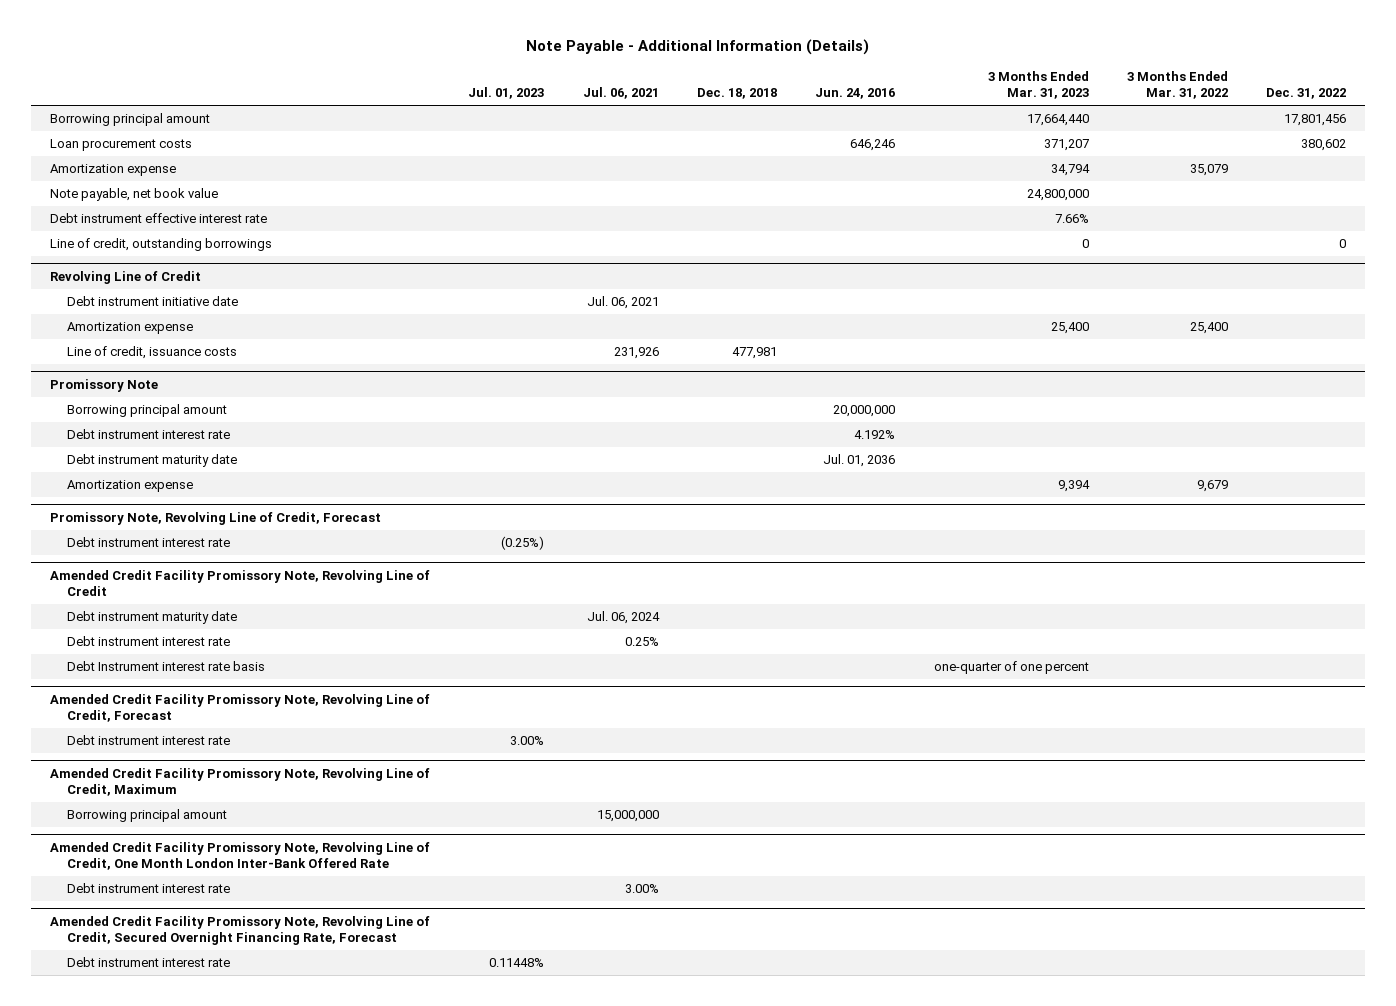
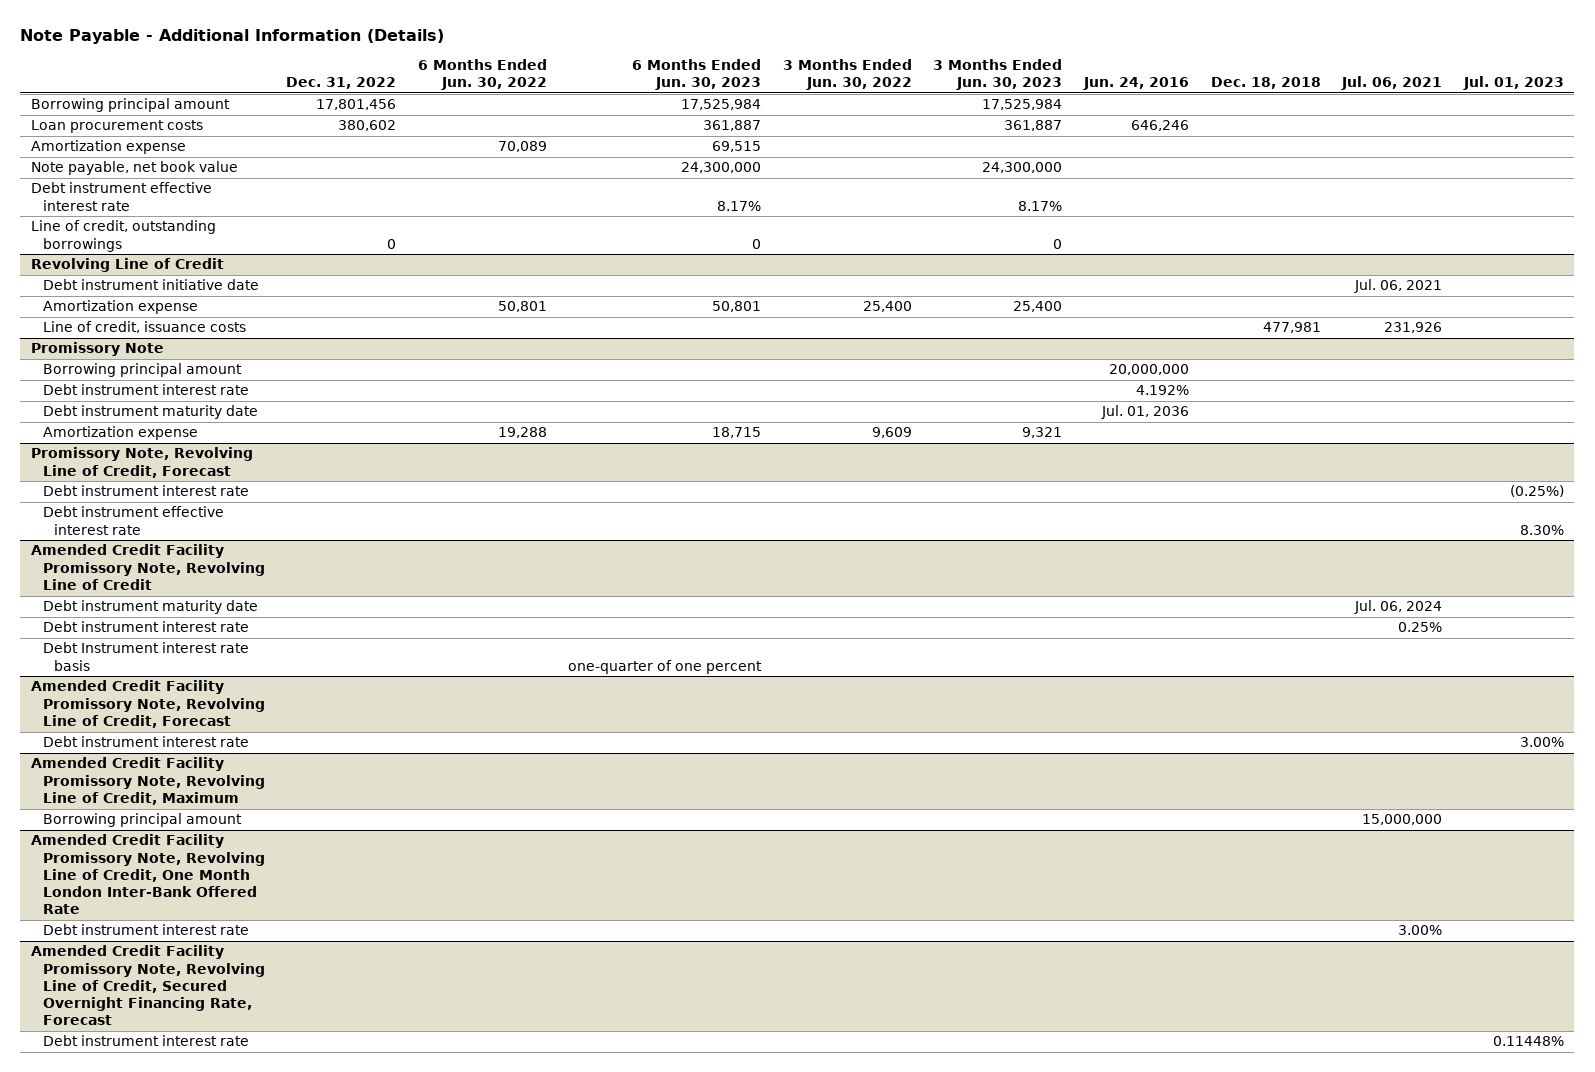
[987,70,1089,99] 3 Months Ended Mar. 31, 2023 -> none
[1126,70,1228,99] 3 Months Ended Mar. 31, 2022 -> none
none -> [417,59,547,91] 6 Months Ended Jun. 30, 2022
none -> [632,59,762,91] 6 Months Ended Jun. 30, 2023
none -> [782,59,912,91] 3 Months Ended Jun. 30, 2022
none -> [933,59,1063,91] 3 Months Ended Jun. 30, 2023
none -> [42,506,224,535] Debt instrument effective interest rate

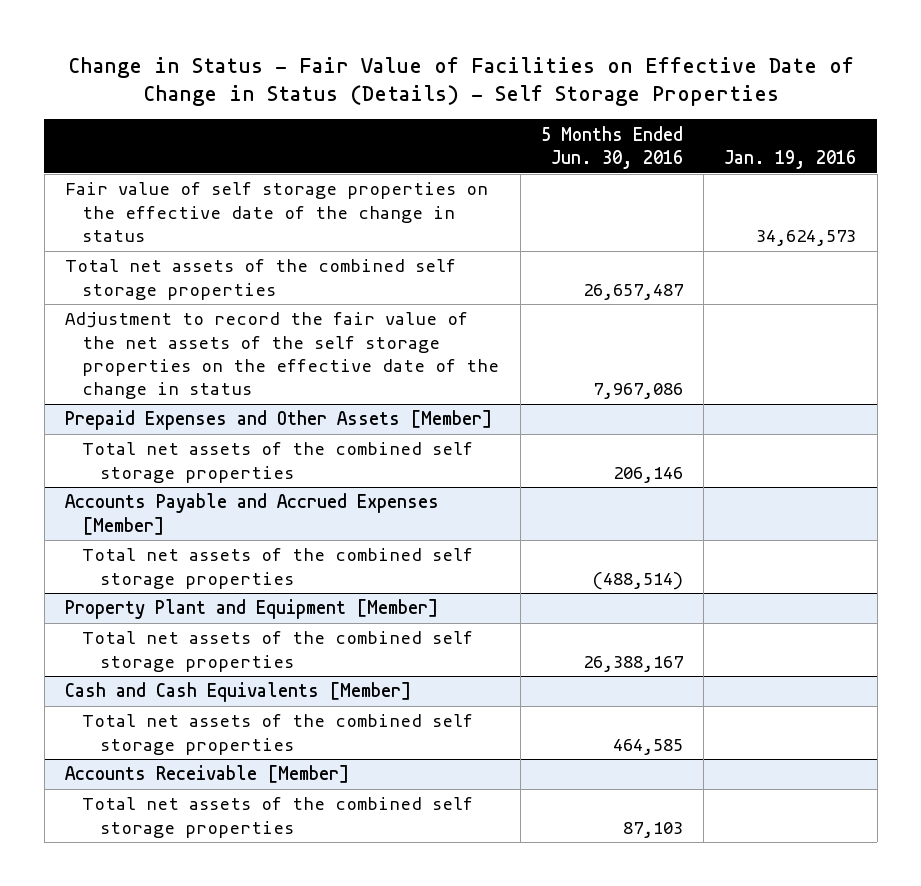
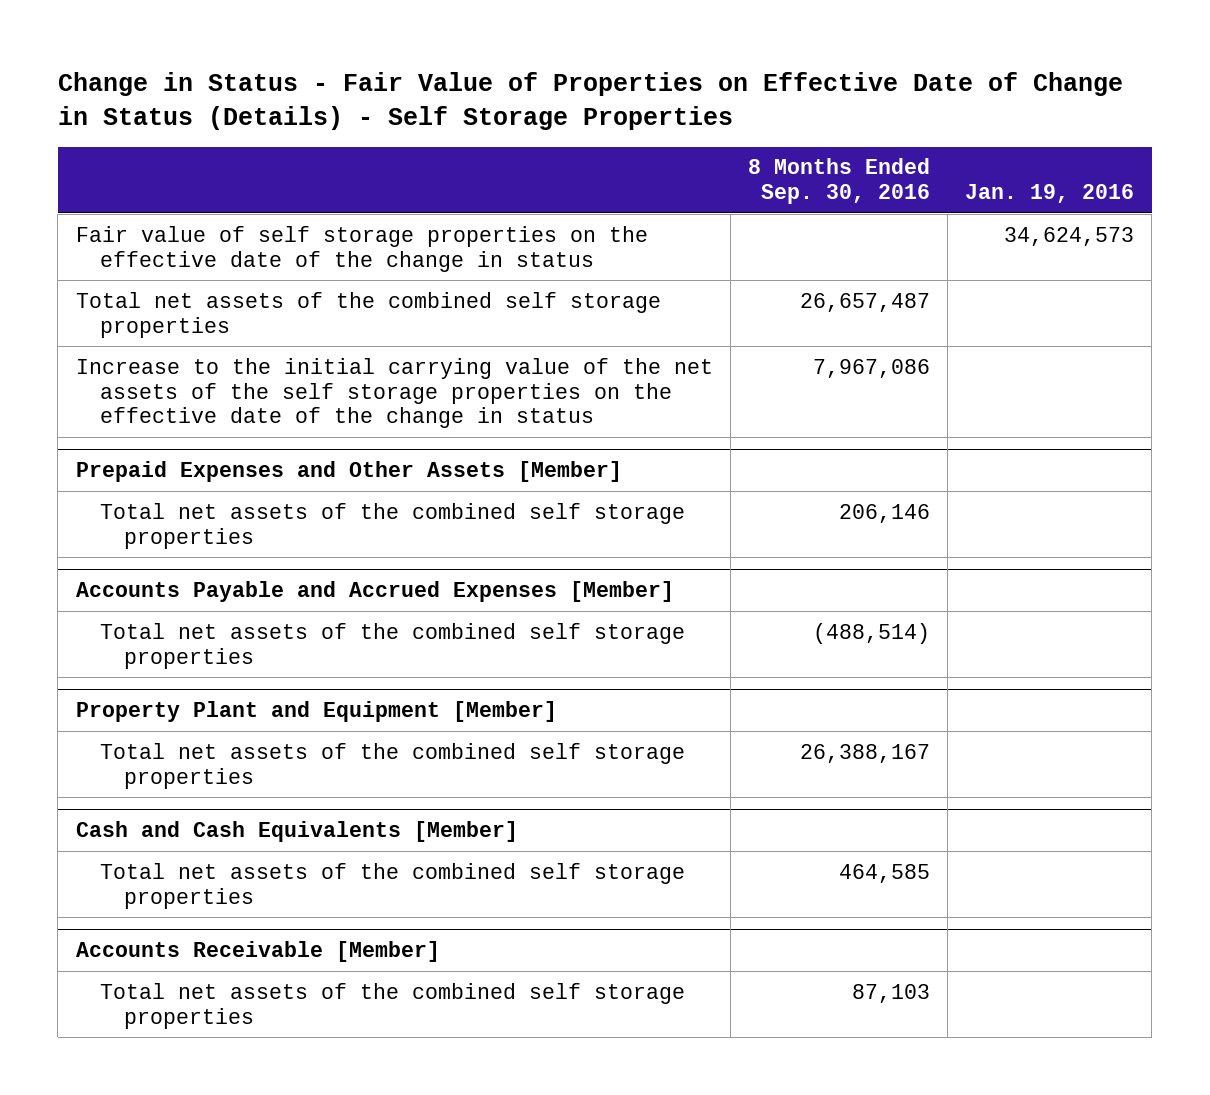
[67,56,854,107] Change in Status - Fair Value of Facilities on Effective Date of Change in Status (Details) - Self Storage Properties -> [57,72,1123,130] Change in Status - Fair Value of Properties on Effective Date of Change in Status (Details) - Self Storage Properties
[540,125,683,170] 5 Months Ended Jun. 30, 2016 -> none
none -> [747,158,930,205] 8 Months Ended Sep. 30, 2016
[65,312,500,400] Adjustment to record the fair value of the net assets of the self storage properties on the effective date of the change in status -> [75,357,713,429] Increase to the initial carrying value of the net assets of the self storage properties on the effective date of the change in status

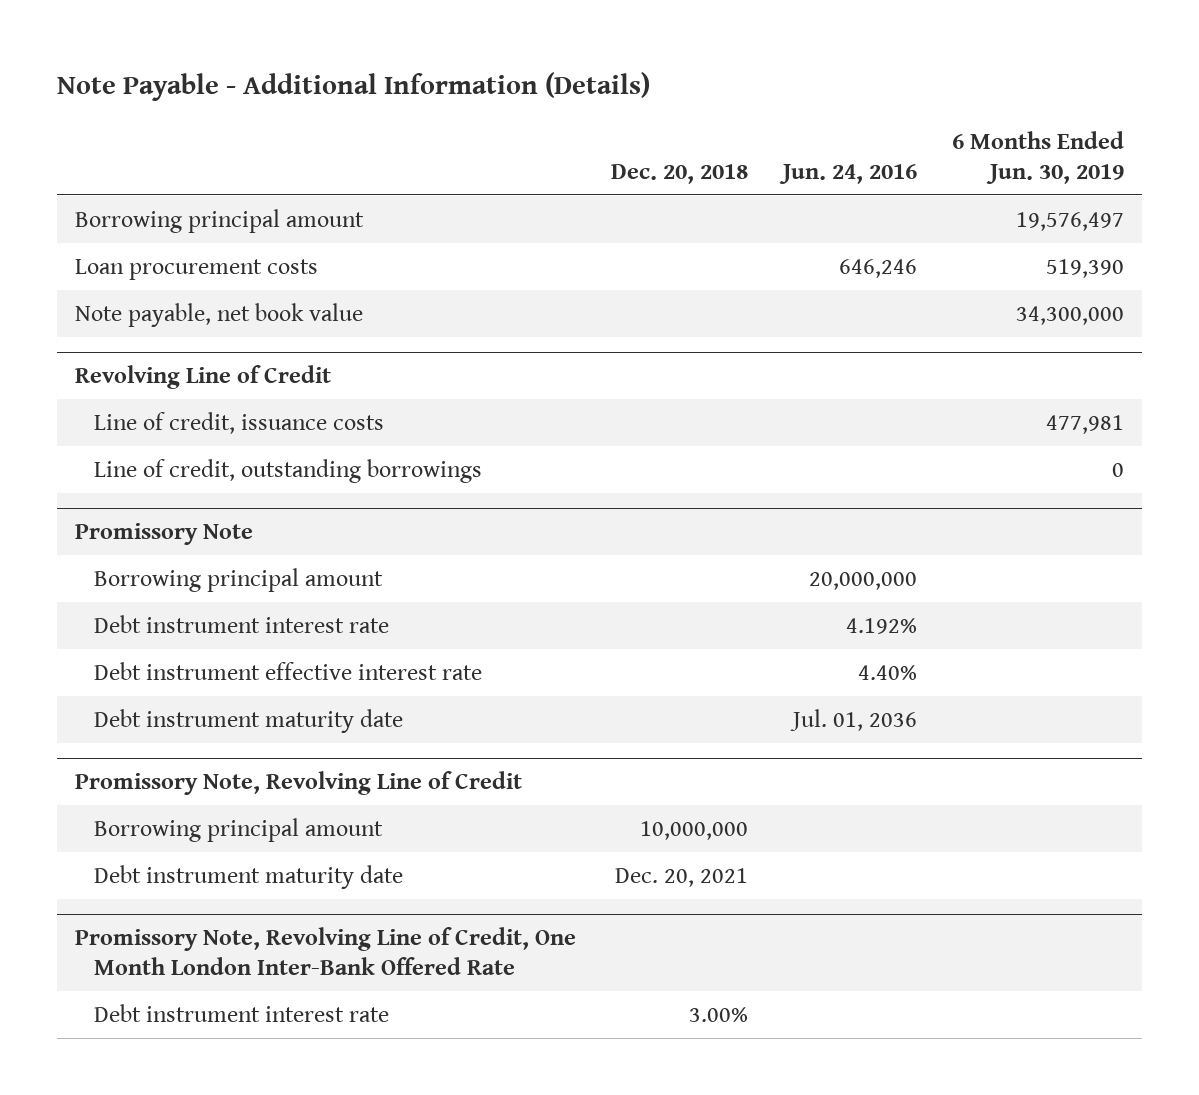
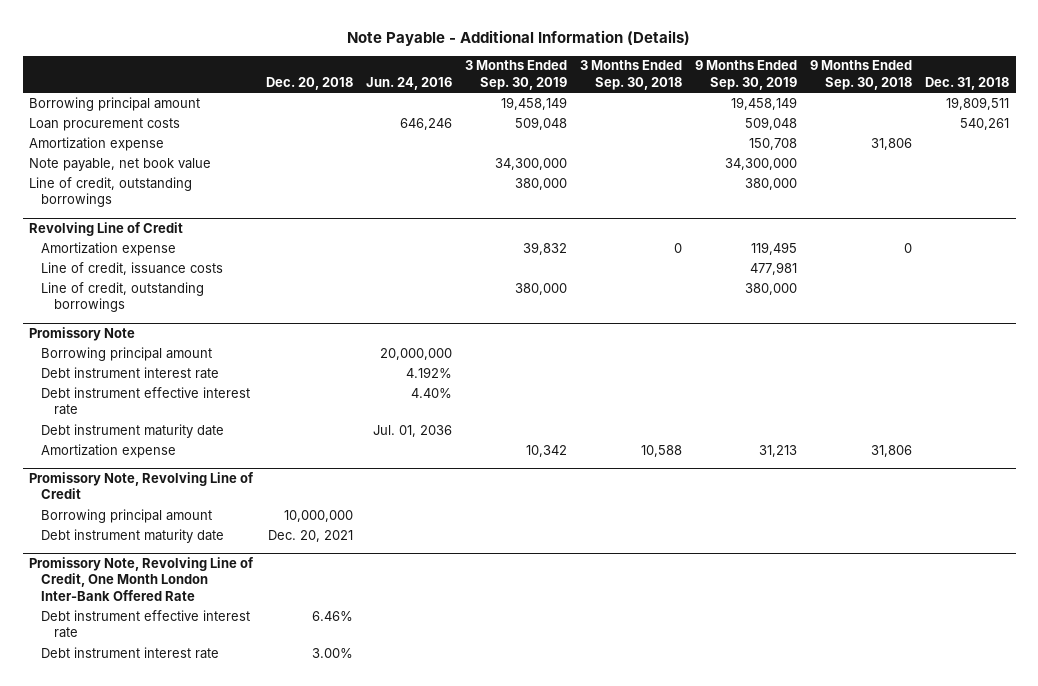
[952,130,1125,184] 6 Months Ended Jun. 30, 2019 -> none
none -> [465,60,568,90] 3 Months Ended Sep. 30, 2019
none -> [580,60,683,90] 3 Months Ended Sep. 30, 2018
none -> [695,60,798,90] 9 Months Ended Sep. 30, 2019
none -> [810,60,913,90] 9 Months Ended Sep. 30, 2018
none -> [925,76,1010,90] Dec. 31, 2018
none -> [29,136,165,151] Amortization expense
none -> [29,176,193,208] Line of credit, outstanding borrowings
none -> [41,241,177,256] Amortization expense
none -> [41,443,177,458] Amortization expense
none -> [41,609,251,639] Debt instrument effective interest rate

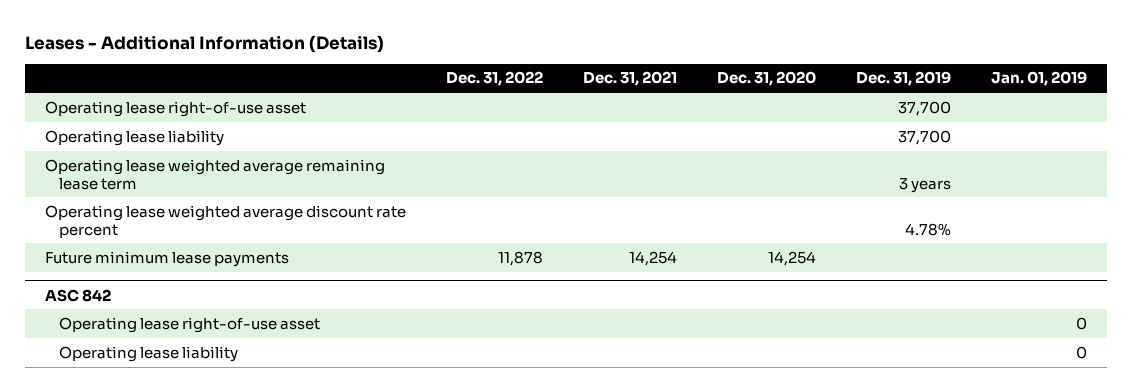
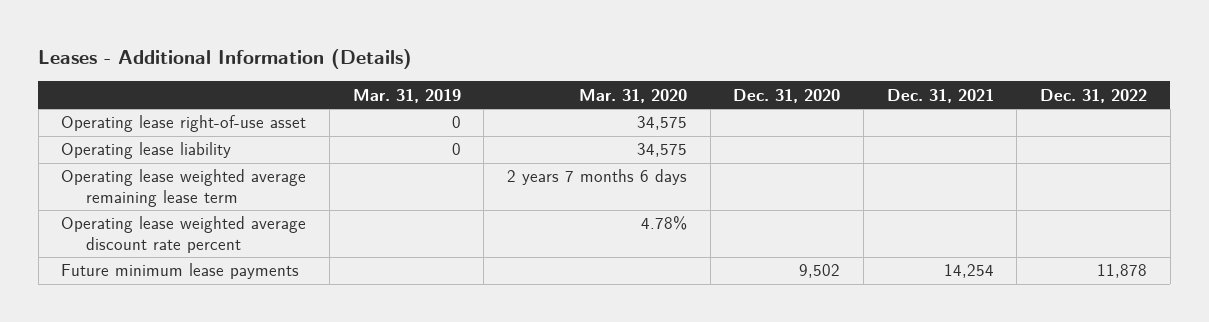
[856,71,952,87] Dec. 31, 2019 -> none
[991,71,1088,87] Jan. 01, 2019 -> none
none -> [352,88,461,103] Mar. 31, 2019
none -> [579,88,688,103] Mar. 31, 2020
[45,288,112,302] ASC 842 -> none
[59,316,321,333] Operating lease right-of-use asset -> none
[59,345,239,362] Operating lease liability -> none
[768,250,817,266] 14,254 -> [799,264,841,279] 9,502

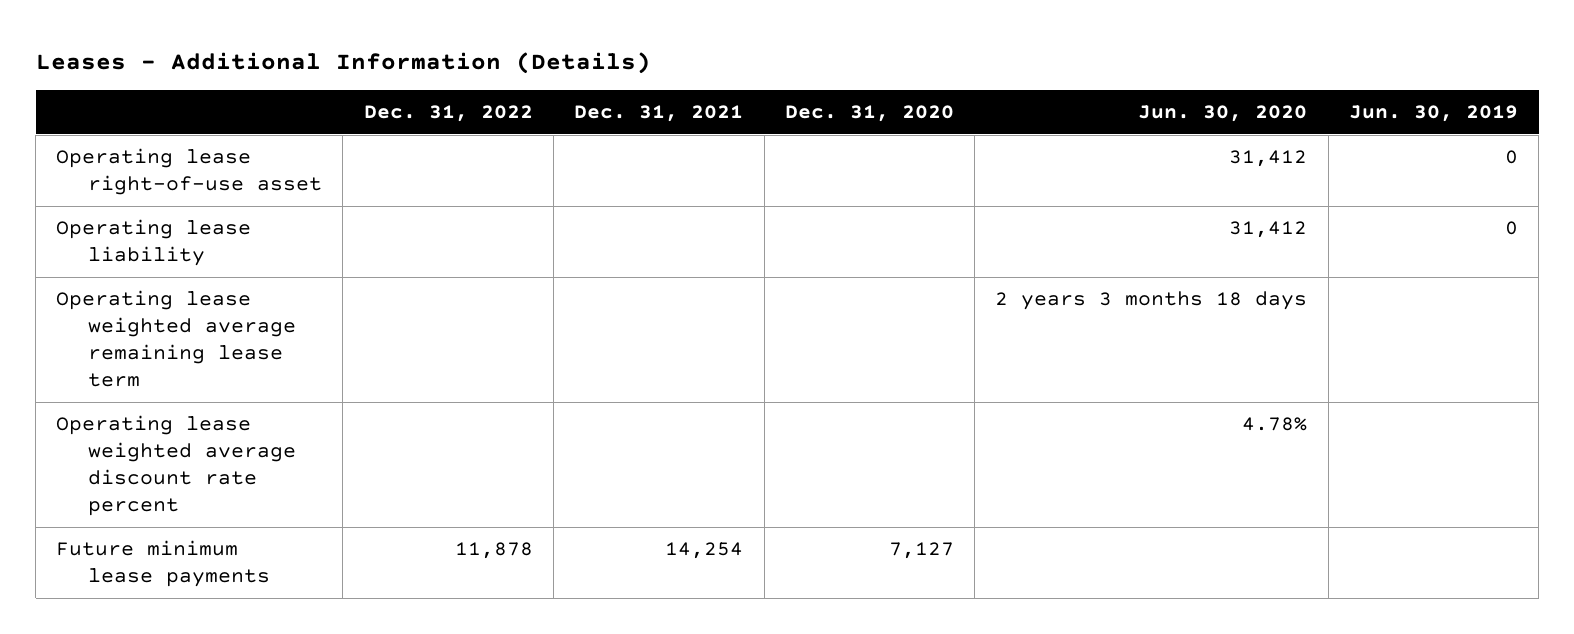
[352,88,461,103] Mar. 31, 2019 -> none
[579,88,688,103] Mar. 31, 2020 -> none
none -> [1138,105,1308,123] Jun. 30, 2020
none -> [1349,105,1519,123] Jun. 30, 2019
[799,264,841,279] 9,502 -> [888,542,954,560] 7,127

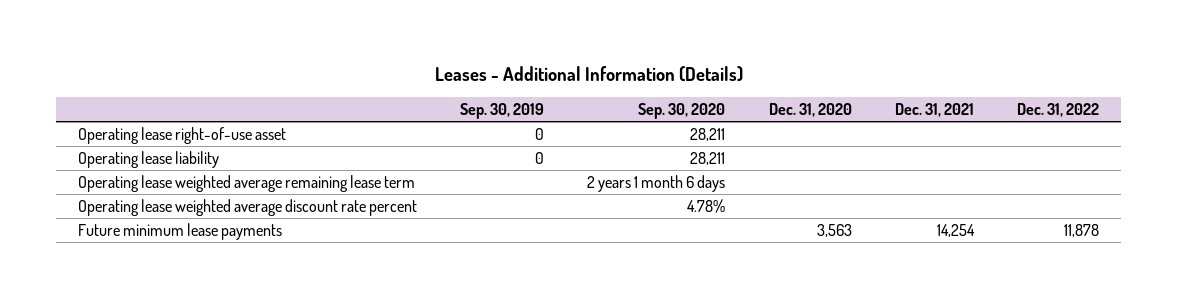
[1138,105,1308,123] Jun. 30, 2020 -> none
[1349,105,1519,123] Jun. 30, 2019 -> none
none -> [459,102,544,119] Sep. 30, 2019
none -> [638,102,726,119] Sep. 30, 2020
[888,542,954,560] 7,127 -> [816,223,852,237] 3,563

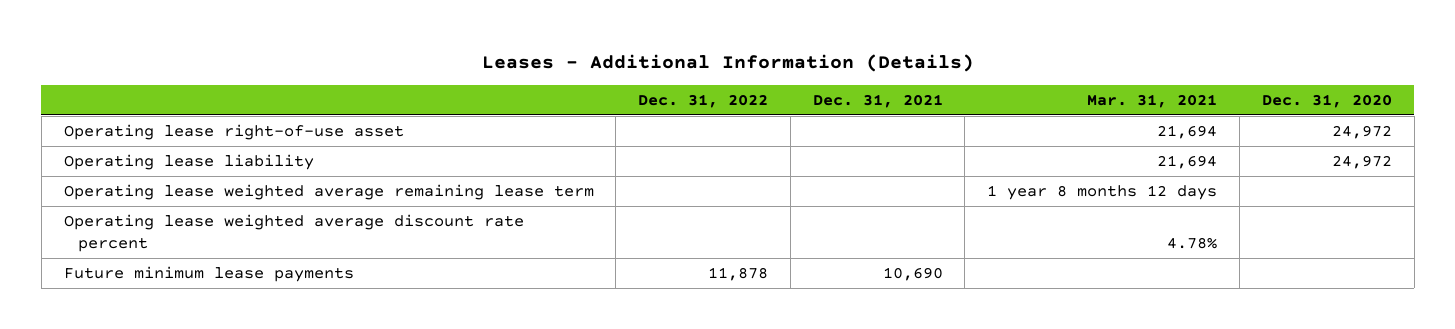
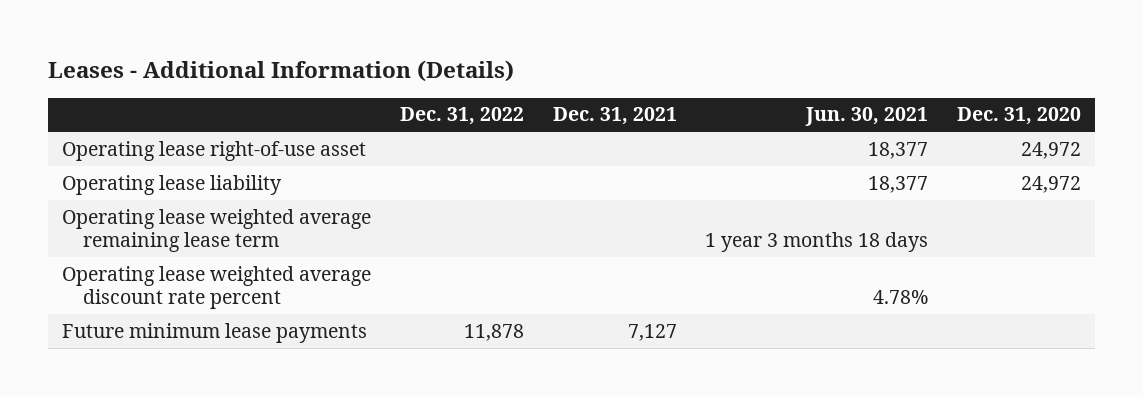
[1087,94,1218,109] Mar. 31, 2021 -> none
none -> [805,107,929,127] Jun. 30, 2021
[882,266,943,281] 10,690 -> [627,323,677,341] 7,127

